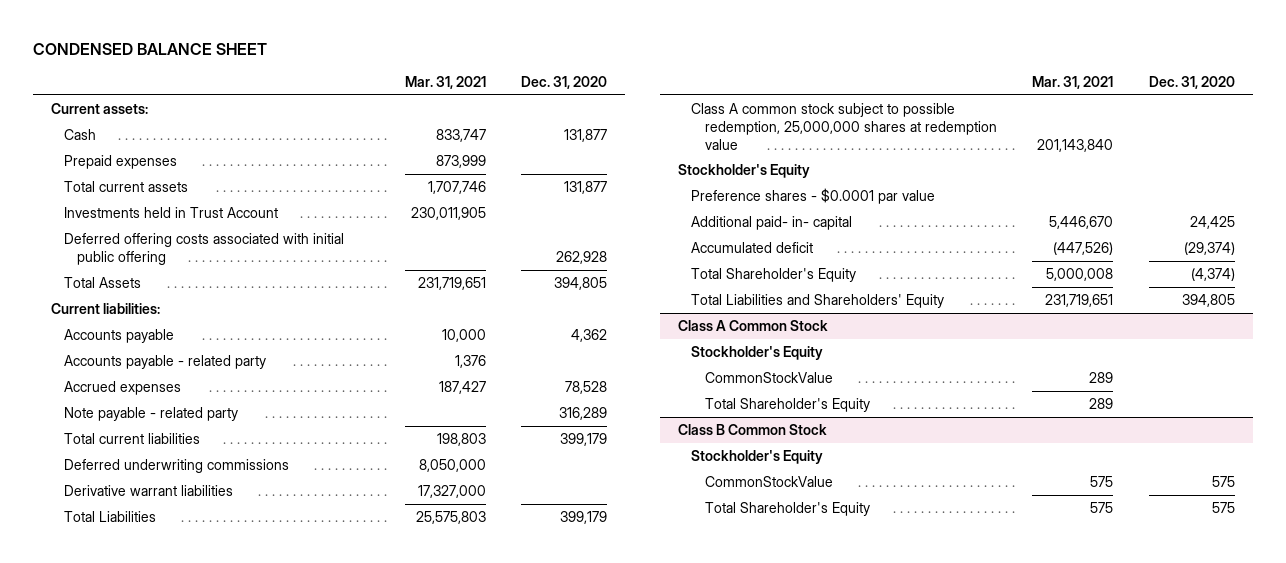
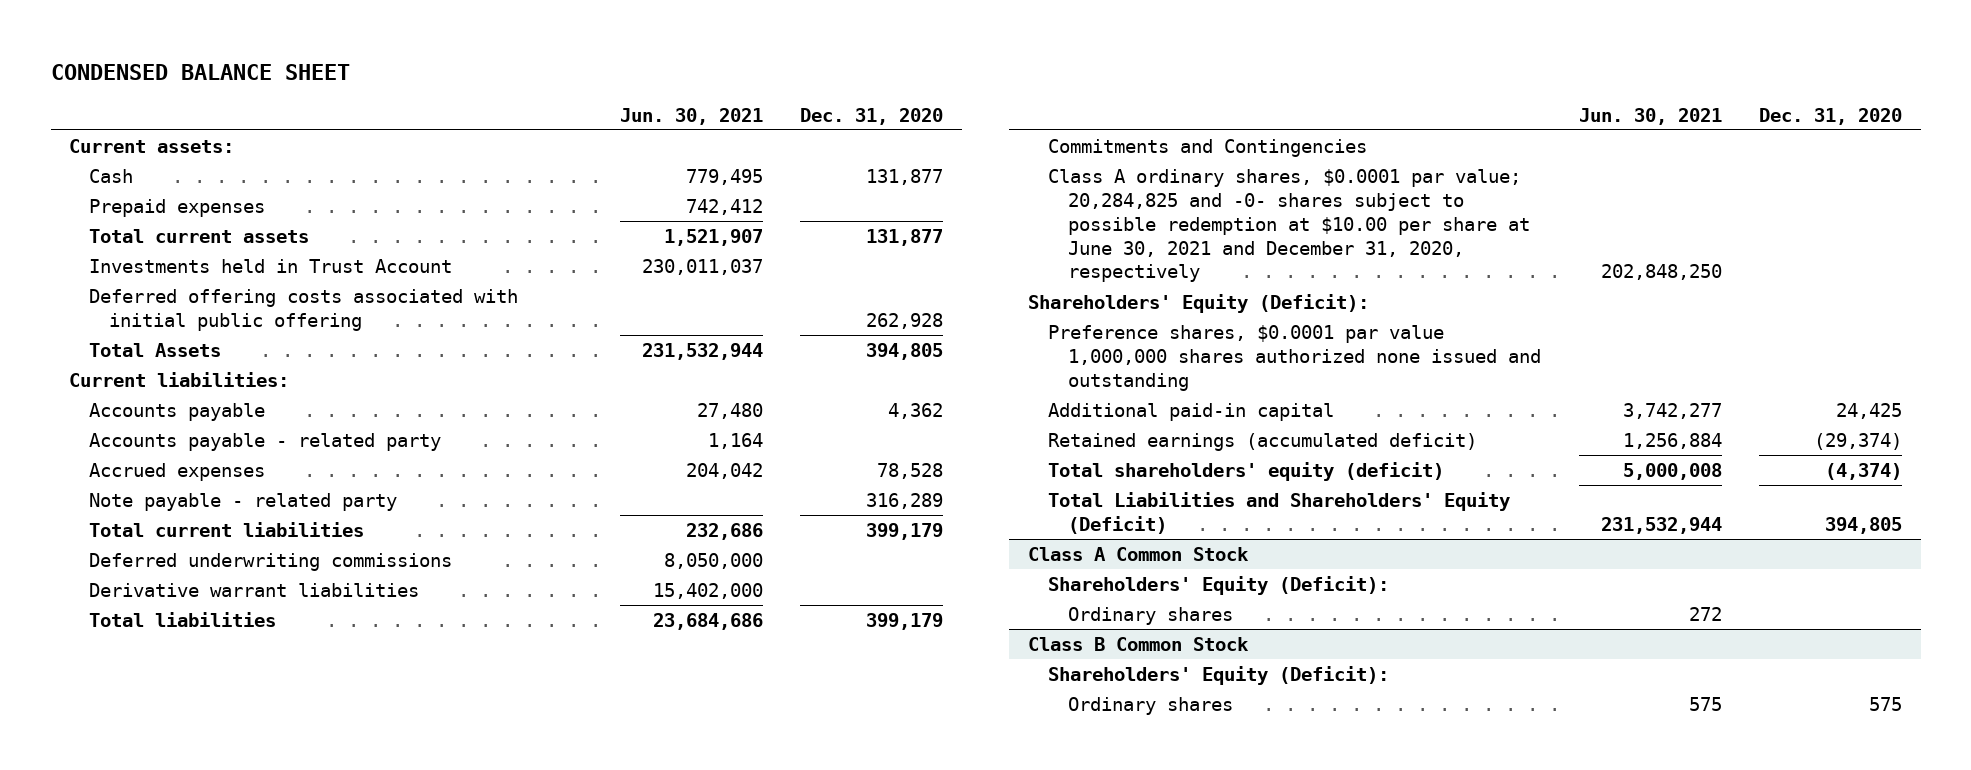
[404,75,486,89] Mar. 31, 2021 -> none
none -> [619,107,763,125] Jun. 30, 2021
[63,511,156,523] Total Liabilities -> [89,612,277,628] Total liabilities
none -> [1048,139,1368,158] Commitments and Contingencies
[691,103,997,150] Class A common stock subject to possible redemption, 25,000,000 shares at redemption value -> [1048,169,1531,283] Class A ordinary shares, $0.0001 par value; 20,284,825 and -0- shares subject to possible redemption at $10.00 per share at June 30, 2021 and December 31, 2020, respectively
[678,164,811,179] Stockholder's Equity -> [1028,294,1370,314] Shareholders' Equity (Deficit):
[691,188,936,205] Preference shares - $0.0001 par value -> [1048,325,1542,391] Preference shares, $0.0001 par value 1,000,000 shares authorized none issued and outstanding
[691,216,853,231] Additional paid- in- capital -> [1048,403,1335,422] Additional paid-in capital
[691,242,814,254] Accumulated deficit -> [1048,433,1478,452] Retained earnings (accumulated deficit)
[691,268,857,283] Total Shareholder's Equity -> [1048,462,1445,482] Total shareholders' equity (deficit)
[691,294,945,309] Total Liabilities and Shareholders' Equity -> [1048,492,1511,534] Total Liabilities and Shareholders' Equity (Deficit)
[704,398,870,413] Total Shareholder's Equity -> none
[691,346,824,361] Stockholder's Equity -> [1048,576,1390,596] Shareholders' Equity (Deficit):
[704,372,833,384] CommonStockValue -> [1068,607,1234,626] Ordinary shares
[704,502,870,517] Total Shareholder's Equity -> none
[691,450,824,465] Stockholder's Equity -> [1048,666,1390,686] Shareholders' Equity (Deficit):
[704,476,833,488] CommonStockValue -> [1068,697,1234,716] Ordinary shares

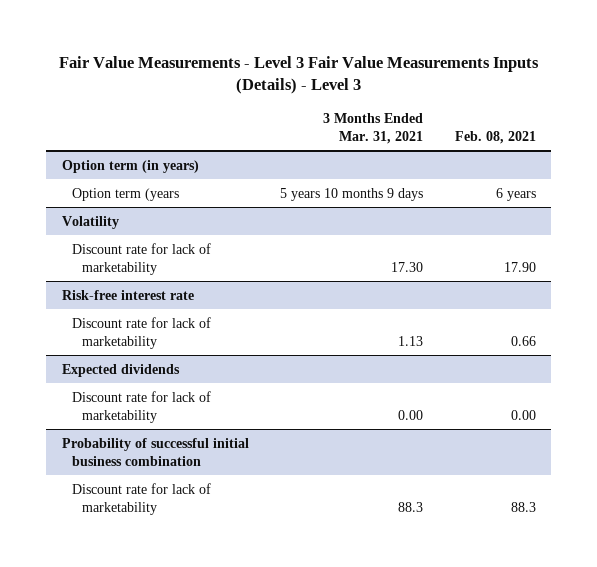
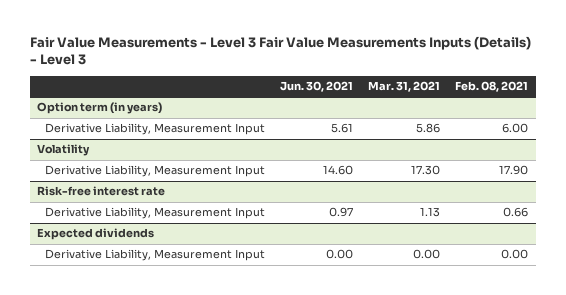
[323,112,424,144] 3 Months Ended Mar. 31, 2021 -> none
none -> [280,81,354,93] Jun. 30, 2021
none -> [368,81,441,93] Mar. 31, 2021
[71,187,179,201] Option term (years -> none
none -> [45,123,266,136] Derivative Liability, Measurement Input
[71,242,211,275] Discount rate for lack of marketability -> [45,165,266,178] Derivative Liability, Measurement Input
[71,316,211,349] Discount rate for lack of marketability -> none
none -> [45,207,266,220] Derivative Liability, Measurement Input
[71,390,211,423] Discount rate for lack of marketability -> none
[61,437,249,466] Probability of successful initial business combination -> none
[71,482,211,515] Discount rate for lack of marketability -> none
none -> [45,249,266,262] Derivative Liability, Measurement Input

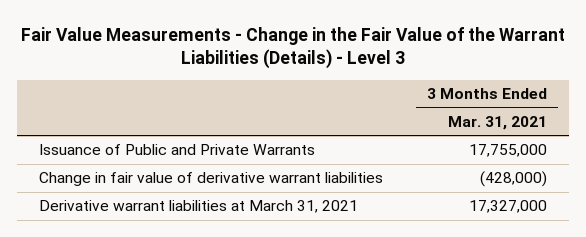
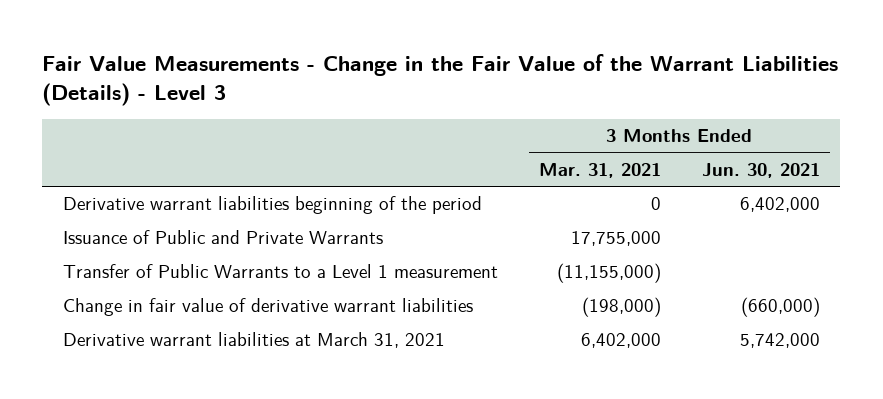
none -> [701,162,820,178] Jun. 30, 2021
none -> [62,196,482,215] Derivative warrant liabilities beginning of the period
none -> [62,264,498,279] Transfer of Public Warrants to a Level 1 measurement
[480,171,548,188] (428,000) -> [581,297,661,318] (198,000)
[469,200,548,214] 17,327,000 -> [580,333,661,349] 6,402,000

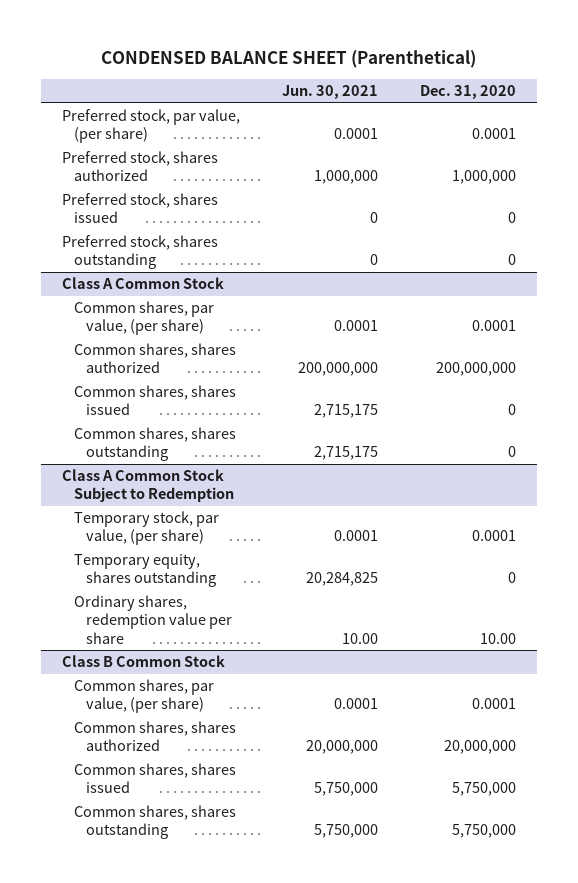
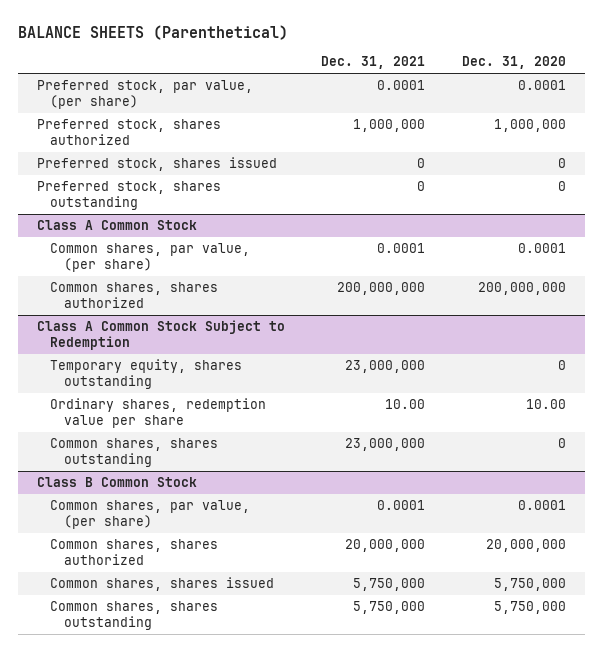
[100,49,476,68] CONDENSED BALANCE SHEET (Parenthetical) -> [18,24,289,40] BALANCE SHEETS (Parenthetical)
[281,84,378,99] Jun. 30, 2021 -> none
none -> [321,56,426,70] Dec. 31, 2021
[73,385,236,416] Common shares, shares issued -> none
[73,427,236,462] Common shares, shares outstanding -> none
[73,511,219,546] Temporary stock, par value, (per share) -> none
none -> [50,438,219,467] Common shares, shares outstanding

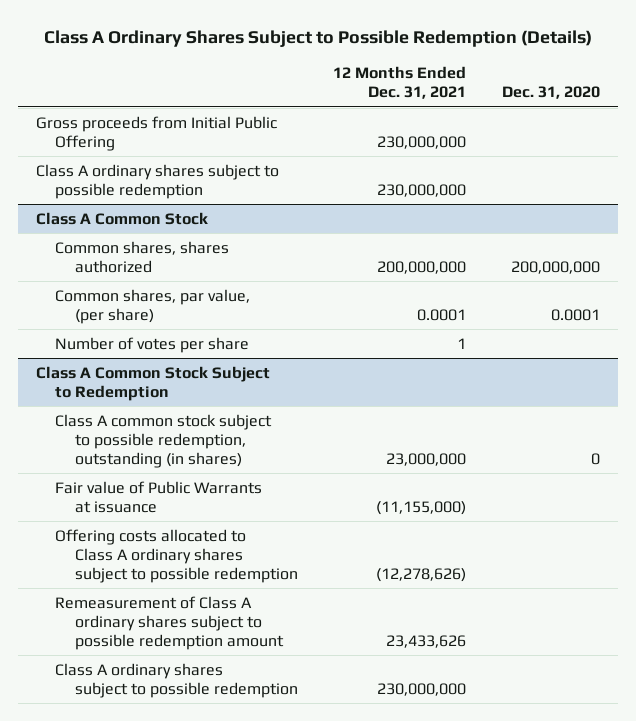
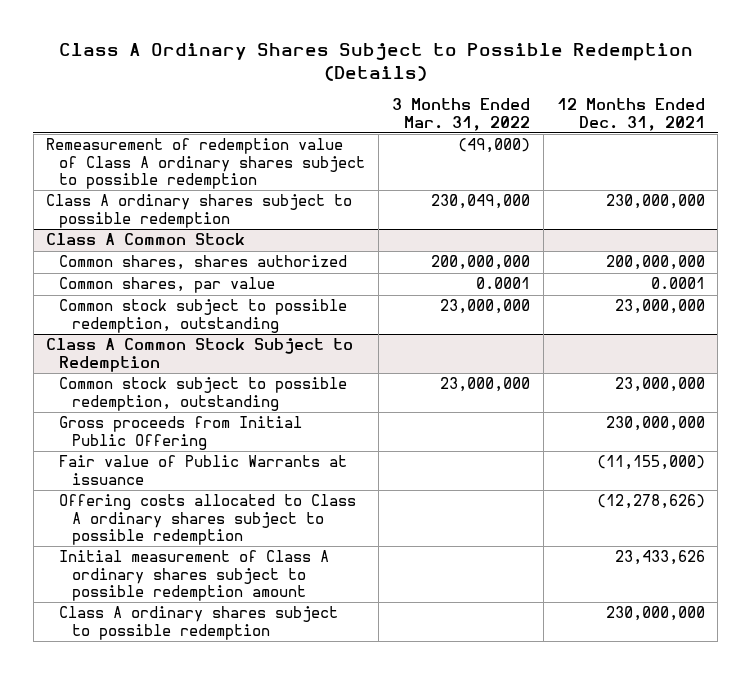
[501,86,600,100] Dec. 31, 2020 -> none
none -> [392,98,531,131] 3 Months Ended Mar. 31, 2022
[35,115,277,151] Gross proceeds from Initial Public Offering -> none
none -> [46,138,366,189] Remeasurement of redemption value of Class A ordinary shares subject to possible redemption
[55,336,250,353] Number of votes per share -> none
[55,288,251,324] Common shares, par value, (per share) -> [59,277,276,294] Common shares, par value
none -> [59,299,348,333] Common stock subject to possible redemption, outstanding
[55,413,273,468] Class A common stock subject to possible redemption, outstanding (in shares) -> [59,377,348,411] Common stock subject to possible redemption, outstanding
none -> [59,416,303,450] Gross proceeds from Initial Public Offering
[55,595,284,650] Remeasurement of Class A ordinary shares subject to possible redemption amount -> [59,550,330,601] Initial measurement of Class A ordinary shares subject to possible redemption amount

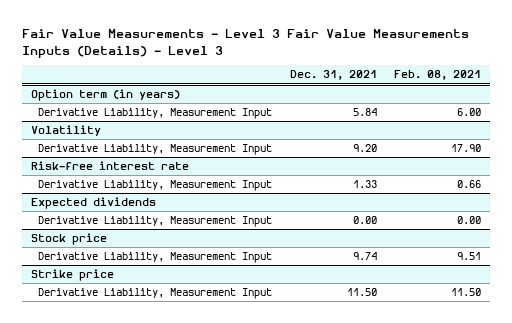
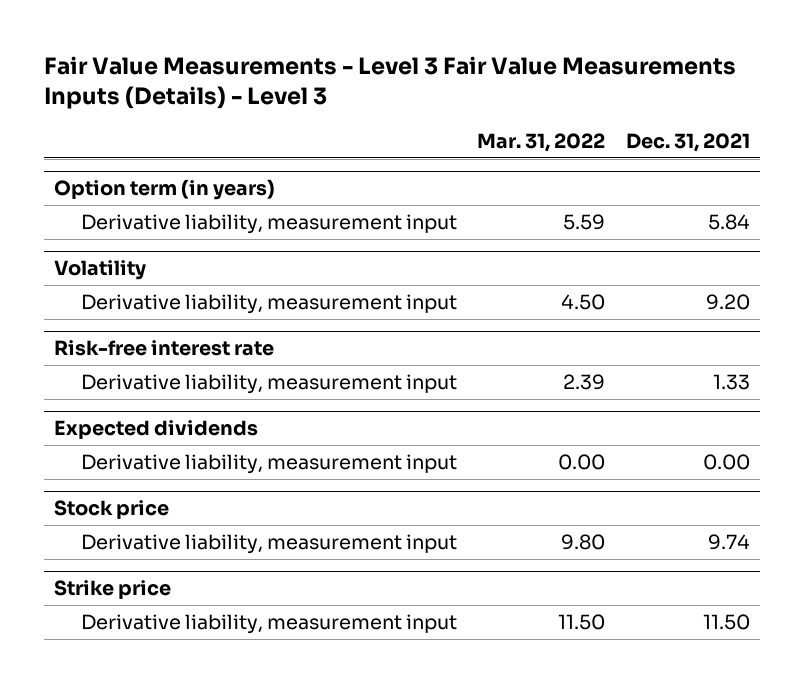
[394,70,482,81] Feb. 08, 2021 -> none
none -> [477,133,606,153] Mar. 31, 2022
[38,108,273,120] Derivative Liability, Measurement Input -> [80,214,457,235] Derivative liability, measurement input
[38,144,273,156] Derivative Liability, Measurement Input -> [80,294,457,315] Derivative liability, measurement input
[38,180,273,192] Derivative Liability, Measurement Input -> [80,374,457,395] Derivative liability, measurement input
[38,216,273,228] Derivative Liability, Measurement Input -> [80,454,457,475] Derivative liability, measurement input
[38,252,273,264] Derivative Liability, Measurement Input -> [80,534,457,555] Derivative liability, measurement input
[38,288,273,300] Derivative Liability, Measurement Input -> [80,614,457,635] Derivative liability, measurement input

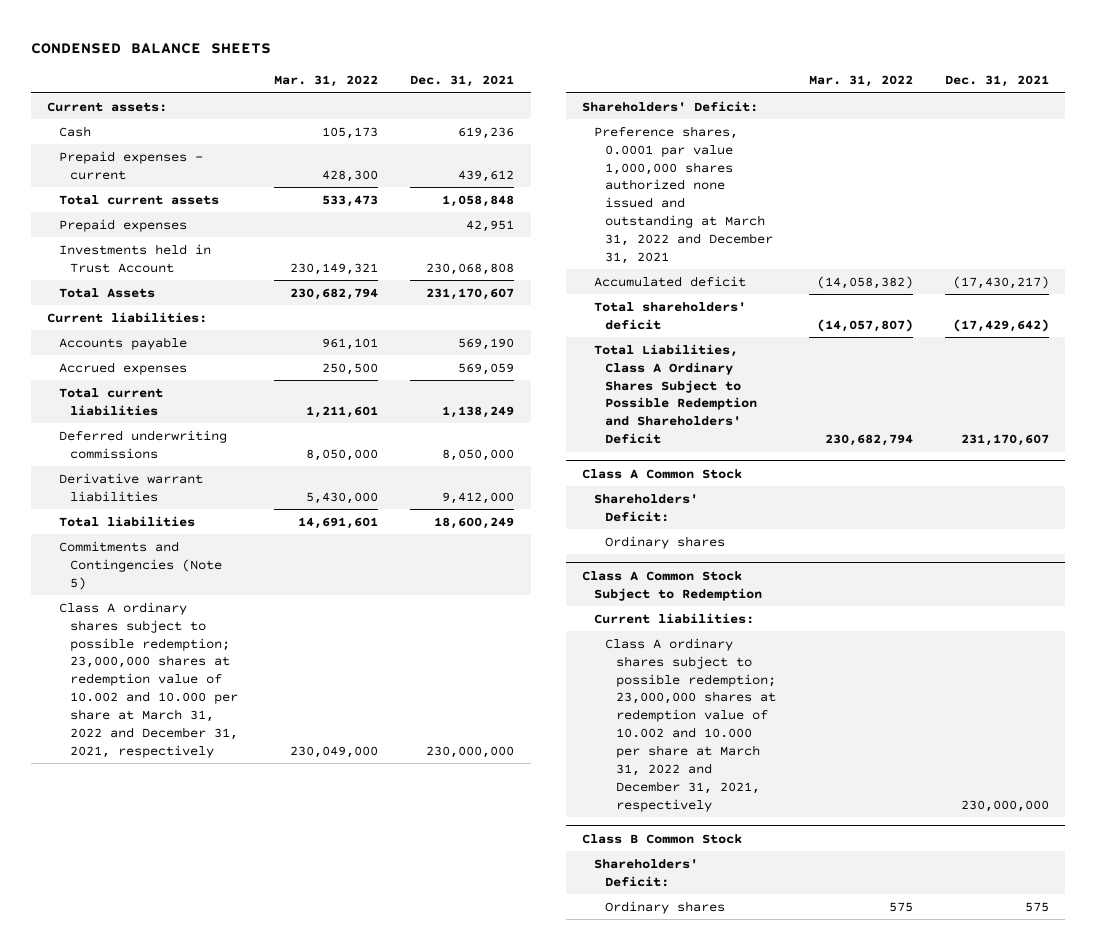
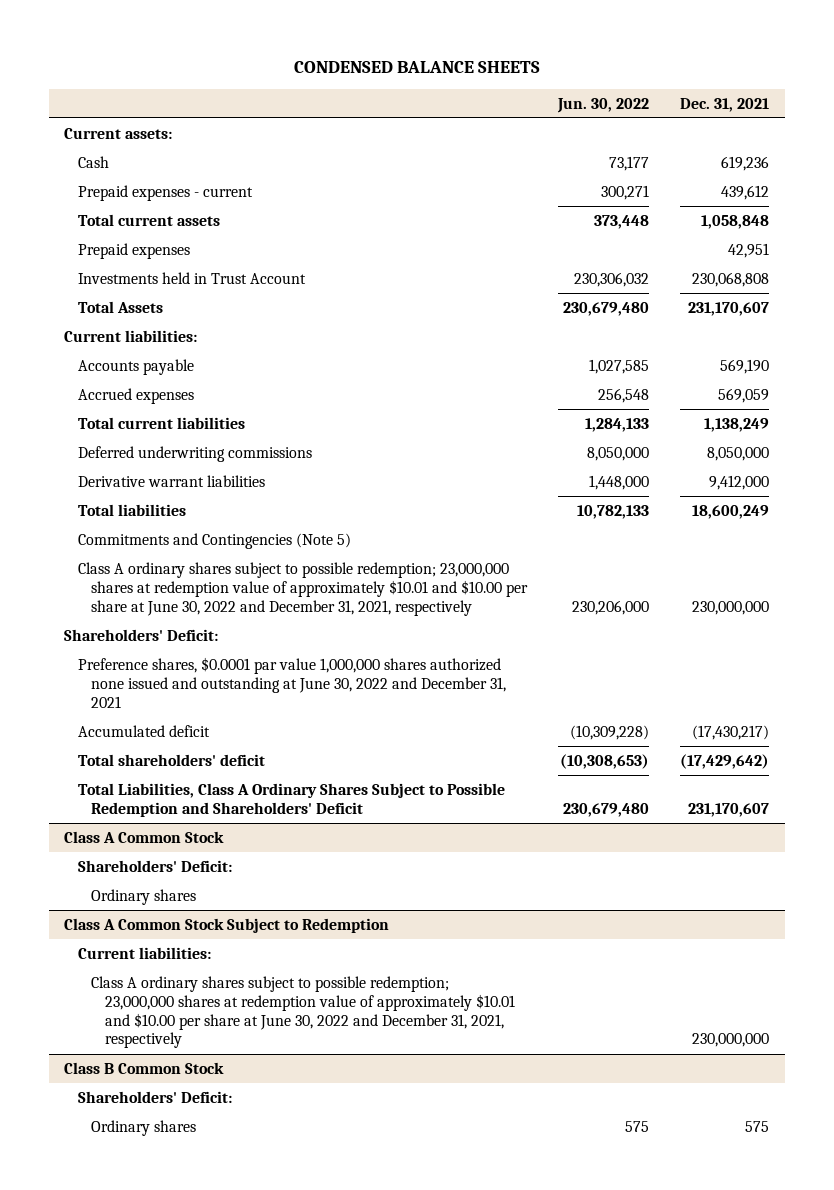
[273,75,378,88] Mar. 31, 2022 -> none
none -> [557,97,650,113] Jun. 30, 2022
[58,601,239,758] Class A ordinary shares subject to possible redemption; 23,000,000 shares at redemption value of 10.002 and 10.000 per share at March 31, 2022 and December 31, 2021, respectively -> [77,561,529,616] Class A ordinary shares subject to possible redemption; 23,000,000 shares at redemption value of approximately $10.01 and $10.00 per share at June 30, 2022 and December 31, 2021, respectively
[593,125,773,264] Preference shares, 0.0001 par value 1,000,000 shares authorized none issued and outstanding at March 31, 2022 and December 31, 2021 -> [77,656,507,708] Preference shares, $0.0001 par value 1,000,000 shares authorized none issued and outstanding at June 30, 2022 and December 31, 2021
[604,637,777,812] Class A ordinary shares subject to possible redemption; 23,000,000 shares at redemption value of 10.002 and 10.000 per share at March 31, 2022 and December 31, 2021, respectively -> [91,975,515,1049] Class A ordinary shares subject to possible redemption; 23,000,000 shares at redemption value of approximately $10.01 and $10.00 per share at June 30, 2022 and December 31, 2021, respectively

